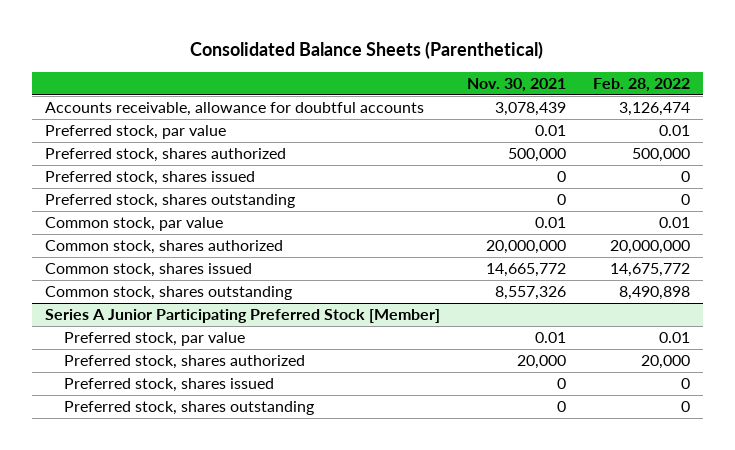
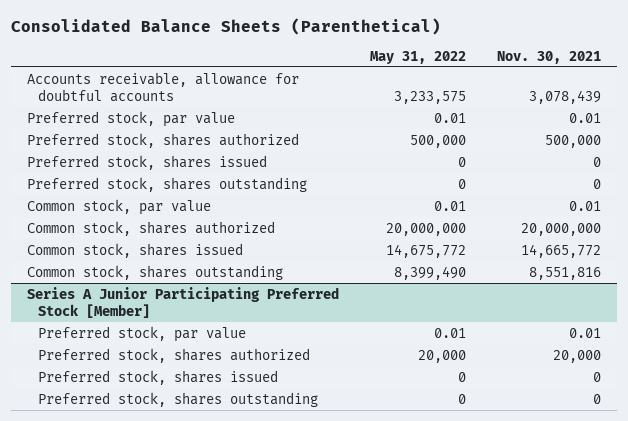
[592,77,690,92] Feb. 28, 2022 -> none
none -> [369,50,466,64] May 31, 2022
[494,286,566,301] 8,557,326 -> [529,266,602,280] 8,551,816

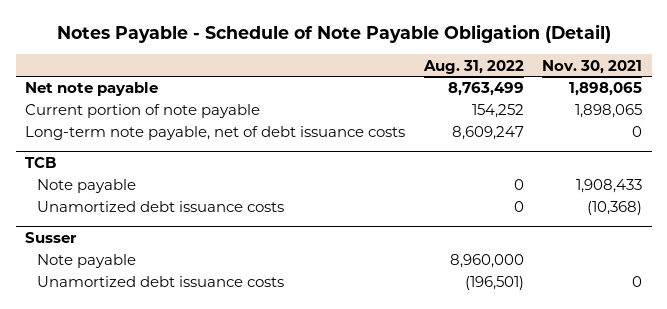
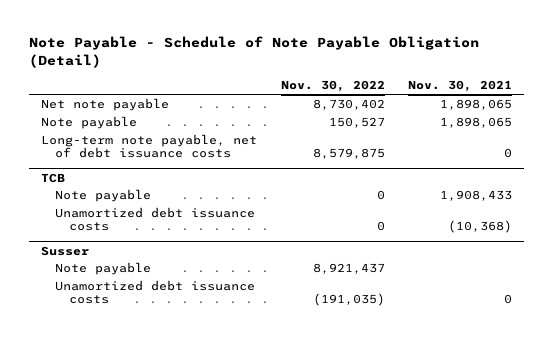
[56,24,611,44] Notes Payable - Schedule of Note Payable Obligation (Detail) -> [29,36,480,68] Note Payable - Schedule of Note Payable Obligation (Detail)
[422,59,524,74] Aug. 31, 2022 -> none
none -> [280,80,385,93] Nov. 30, 2022
[25,104,261,119] Current portion of note payable -> [40,115,137,129] Note payable

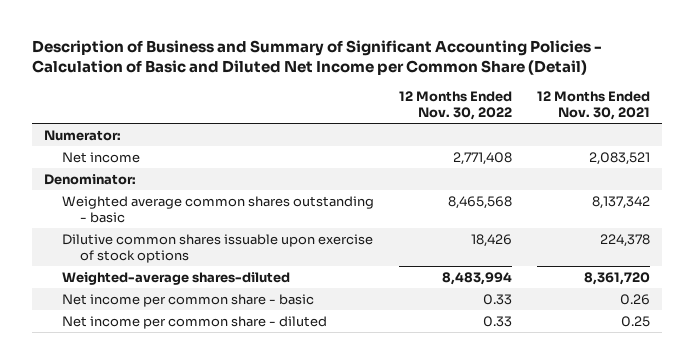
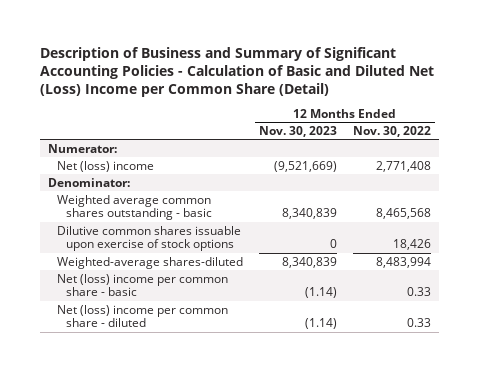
[31,39,602,76] Description of Business and Summary of Significant Accounting Policies - Calculation of Basic and Diluted Net Income per Common Share (Detail) -> [39,46,434,98] Description of Business and Summary of Significant Accounting Policies - Calculation of Basic and Diluted Net (Loss) Income per Common Share (Detail)
[536,91,650,120] 12 Months Ended Nov. 30, 2021 -> none
none -> [259,126,338,138] Nov. 30, 2023
[62,151,141,163] Net income -> [57,160,155,172] Net (loss) income
[62,293,315,307] Net income per common share - basic -> [57,273,229,297] Net (loss) income per common share - basic
[62,315,328,329] Net income per common share - diluted -> [57,304,229,328] Net (loss) income per common share - diluted

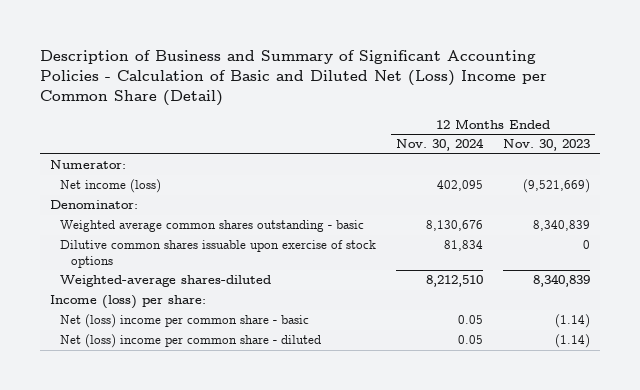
[353,126,432,138] Nov. 30, 2022 -> none
none -> [396,138,485,152] Nov. 30, 2024
[57,160,155,172] Net (loss) income -> [60,179,162,194] Net income (loss)
none -> [50,295,207,310] Income (loss) per share:

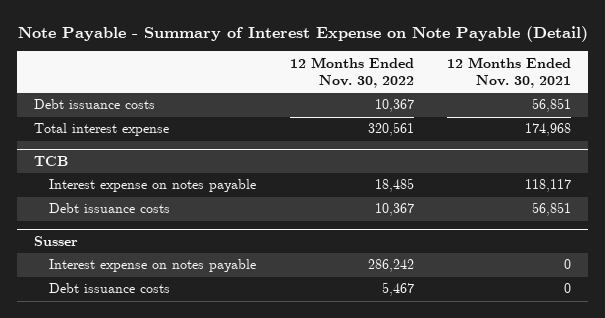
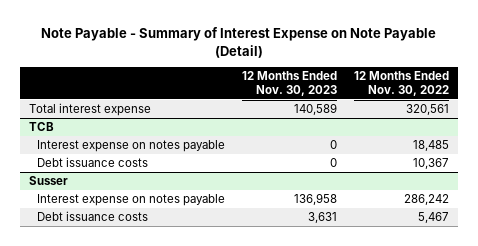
[447,56,572,88] 12 Months Ended Nov. 30, 2021 -> none
none -> [242,71,338,97] 12 Months Ended Nov. 30, 2023
[33,99,155,110] Debt issuance costs -> none

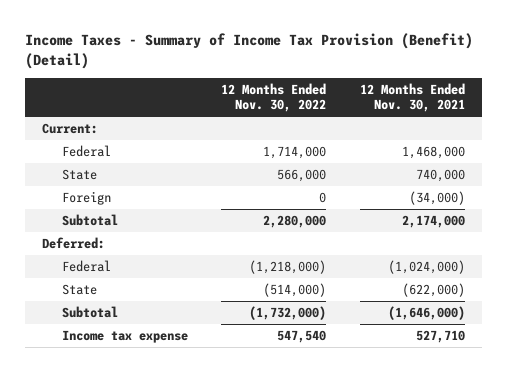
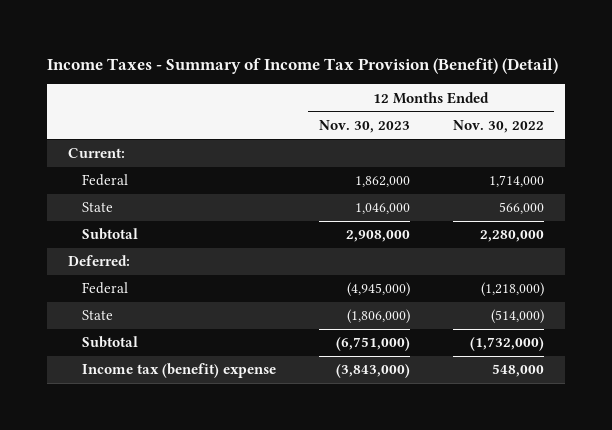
[359,82,465,113] 12 Months Ended Nov. 30, 2021 -> none
none -> [319,119,411,133] Nov. 30, 2023
[61,190,111,205] Foreign -> none
[61,329,188,343] Income tax expense -> [82,363,277,379] Income tax (benefit) expense
[277,329,327,343] 547,540 -> [491,364,544,378] 548,000

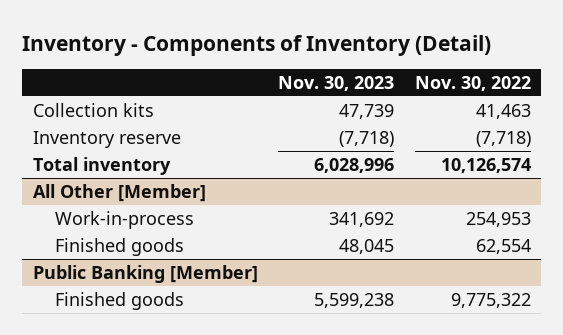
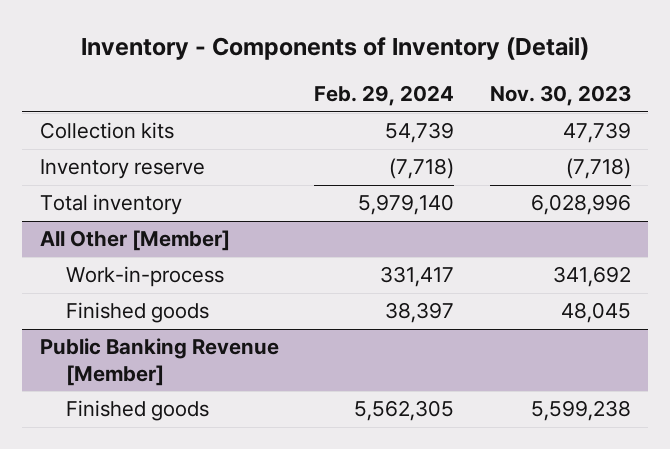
[414,75,531,91] Nov. 30, 2022 -> none
none -> [314,85,455,107] Feb. 29, 2024
[32,265,258,284] Public Banking [Member] -> [39,338,279,386] Public Banking Revenue [Member]

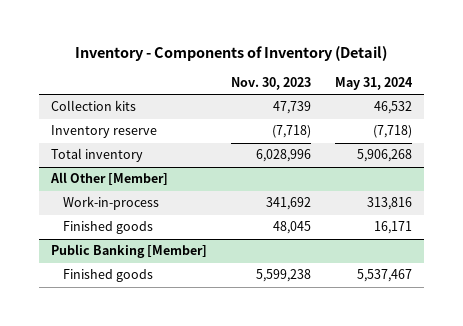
[314,85,455,107] Feb. 29, 2024 -> none
none -> [335,77,414,91] May 31, 2024
[39,338,279,386] Public Banking Revenue [Member] -> [50,244,207,259] Public Banking [Member]

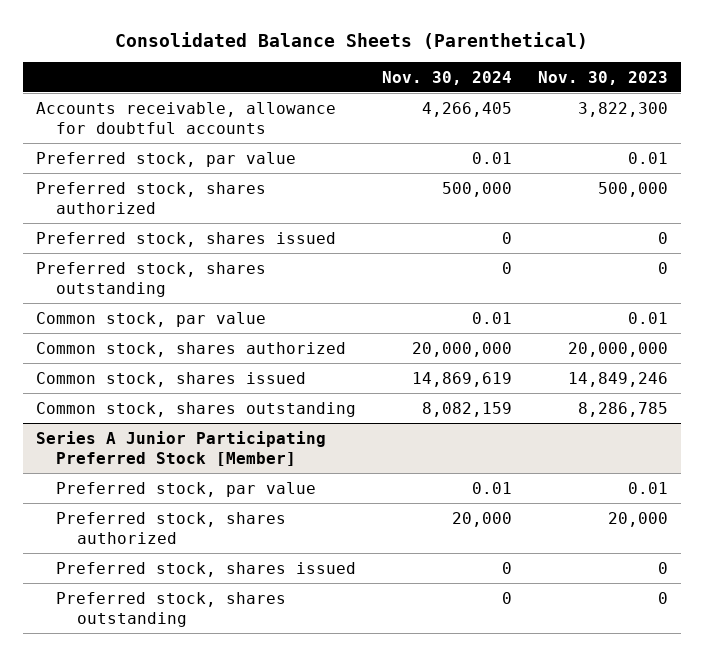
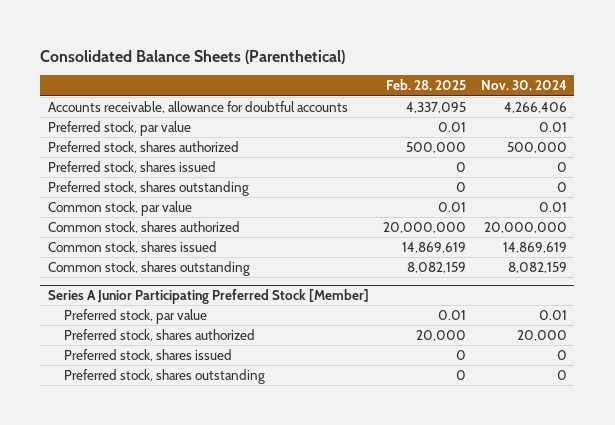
[537,70,668,85] Nov. 30, 2023 -> none
none -> [386,79,467,92] Feb. 28, 2025
[422,101,513,117] 4,266,405 -> [503,101,567,113] 4,266,406

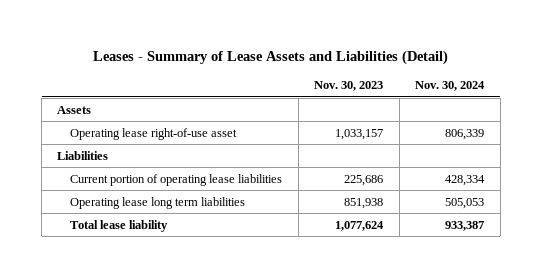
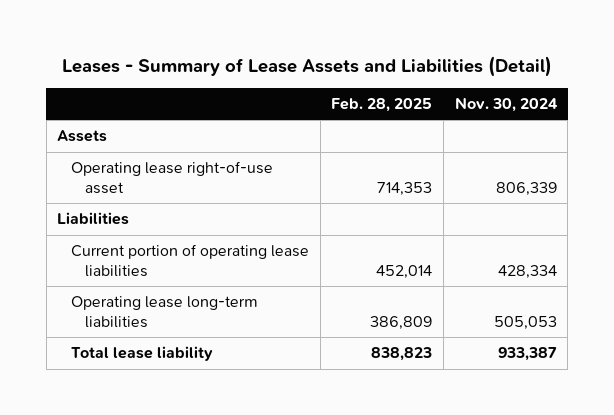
[314,81,384,92] Nov. 30, 2023 -> none
none -> [331,97,433,112] Feb. 28, 2025
[70,196,246,209] Operating lease long term liabilities -> [71,296,259,328] Operating lease long-term liabilities

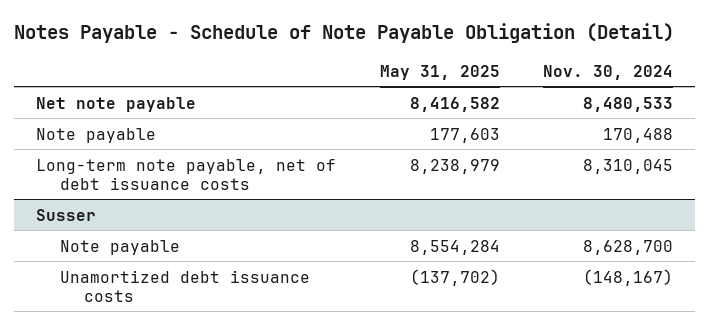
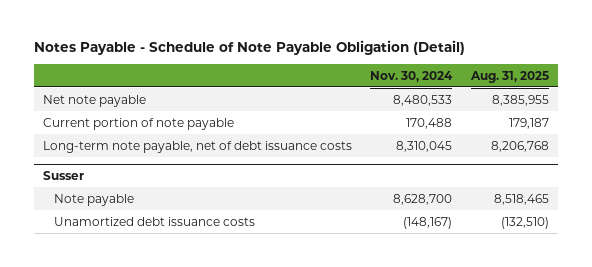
[379,64,500,80] May 31, 2025 -> none
none -> [469,70,549,83] Aug. 31, 2025
[35,127,156,143] Note payable -> [43,117,235,130] Current portion of note payable

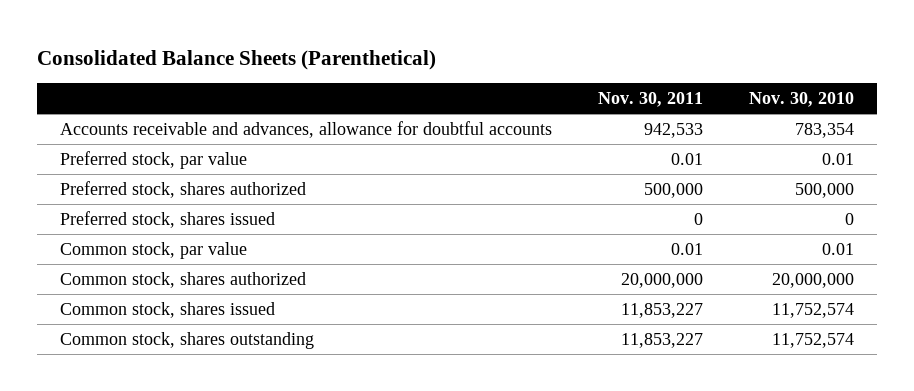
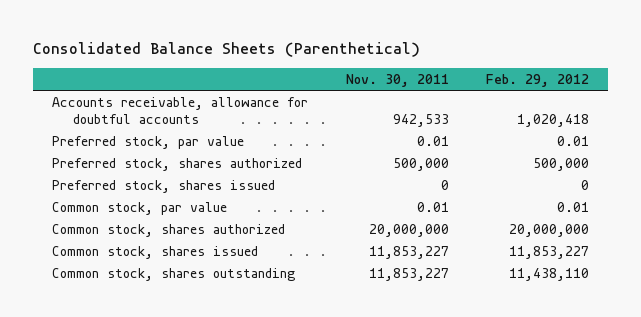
[749,92,855,108] Nov. 30, 2010 -> none
none -> [486,73,590,87] Feb. 29, 2012
[59,121,552,139] Accounts receivable and advances, allowance for doubtful accounts -> [51,96,308,124] Accounts receivable, allowance for doubtful accounts

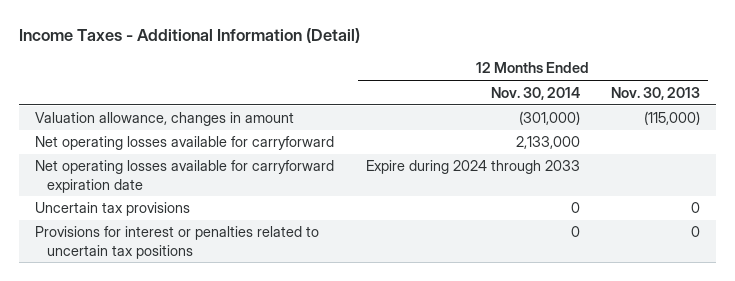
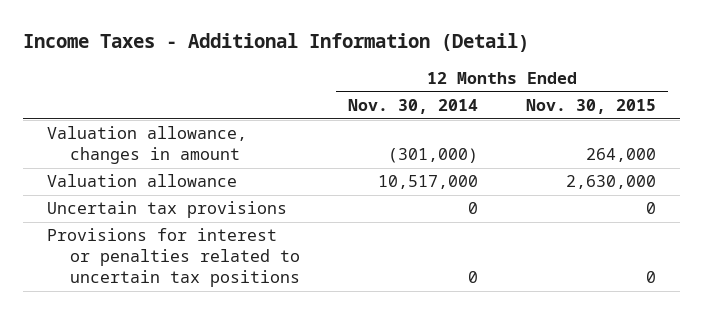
[611,86,701,100] Nov. 30, 2013 -> none
none -> [526,99,657,115] Nov. 30, 2015
[35,136,335,151] Net operating losses available for carryforward -> none
[35,160,335,193] Net operating losses available for carryforward expiration date -> none
none -> [46,174,237,188] Valuation allowance

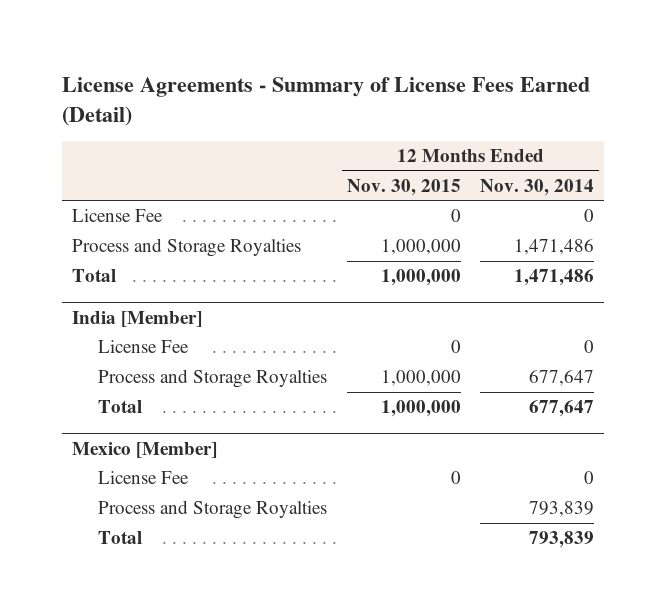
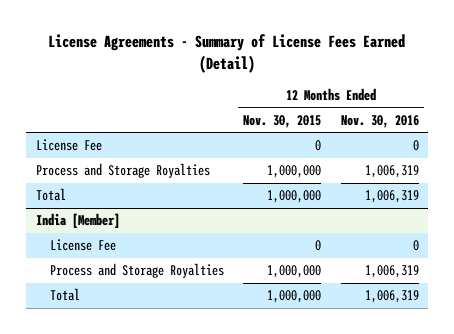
[480,178,595,196] Nov. 30, 2014 -> none
none -> [340,114,419,128] Nov. 30, 2016
[72,441,218,458] Mexico [Member] -> none
[98,471,190,485] License Fee -> none
[98,500,328,520] Process and Storage Royalties -> none
[98,531,143,545] Total -> none

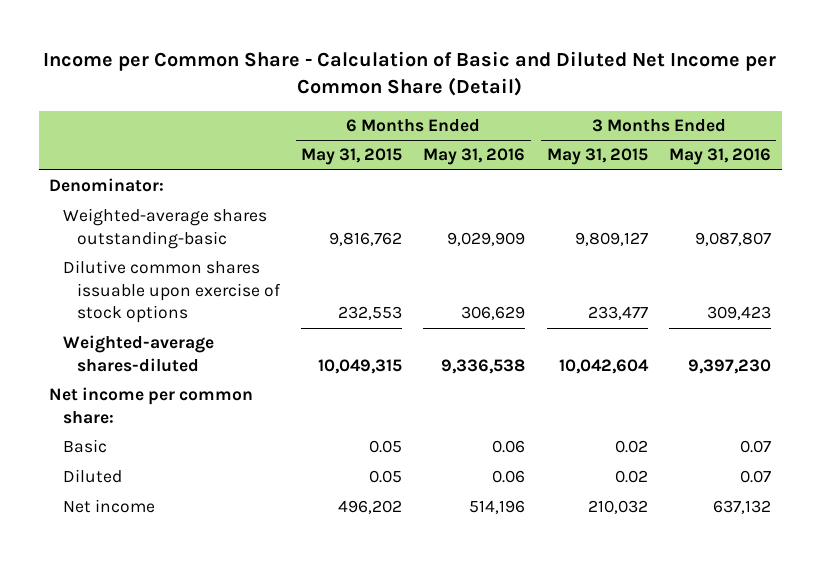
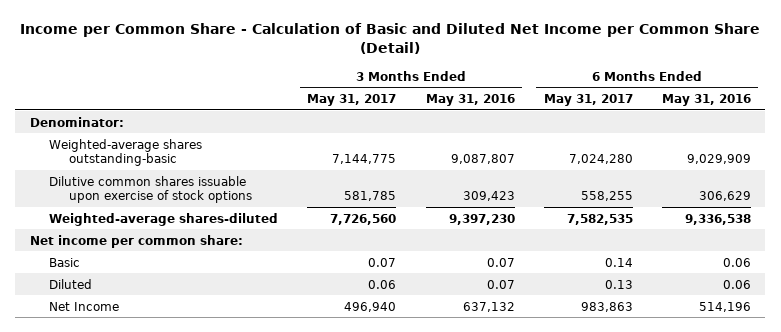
[300,148,402,166] May 31, 2015 -> none
[546,148,648,166] May 31, 2015 -> none
none -> [307,94,397,107] May 31, 2017
none -> [543,94,633,107] May 31, 2017
[62,499,155,514] Net income -> [49,301,120,311] Net Income

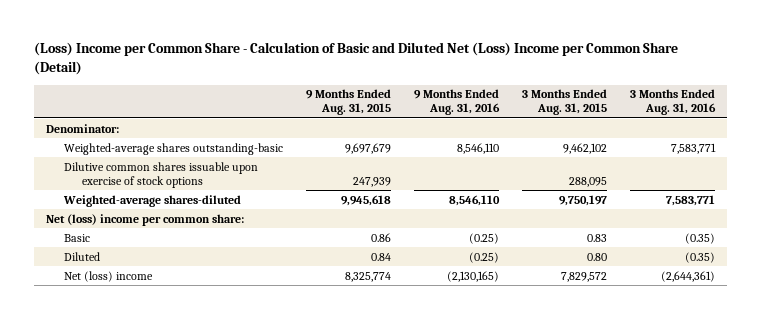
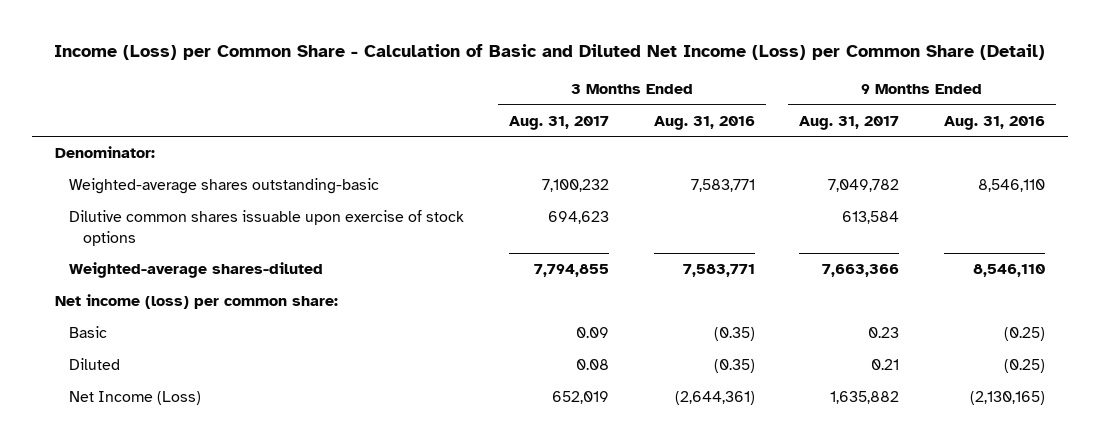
[34,42,679,76] (Loss) Income per Common Share - Calculation of Basic and Diluted Net (Loss) Income per Common Share (Detail) -> [54,43,1046,60] Income (Loss) per Common Share - Calculation of Basic and Diluted Net Income (Loss) per Common Share (Detail)
[305,89,391,116] 9 Months Ended Aug. 31, 2015 -> none
[522,89,608,116] 3 Months Ended Aug. 31, 2015 -> none
none -> [508,115,609,130] Aug. 31, 2017
none -> [799,115,900,130] Aug. 31, 2017
[45,213,244,226] Net (loss) income per common share: -> [54,294,338,310] Net income (loss) per common share:
[63,270,153,282] Net (loss) income -> [68,391,201,406] Net Income (Loss)

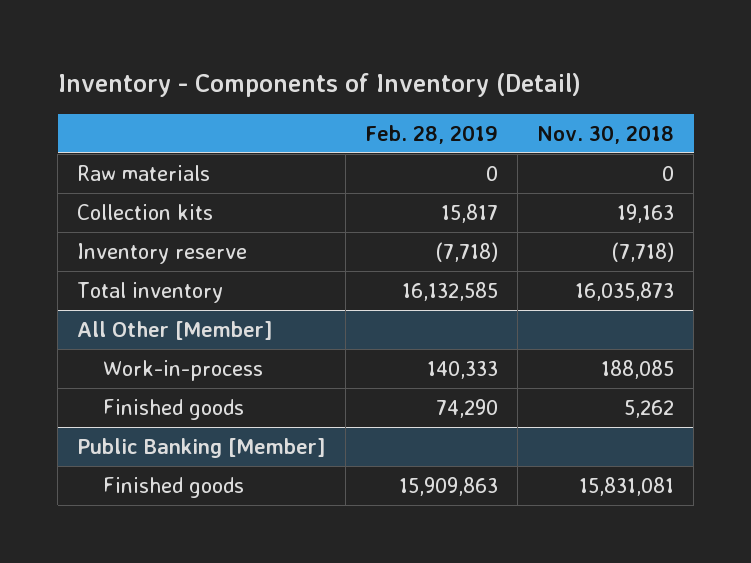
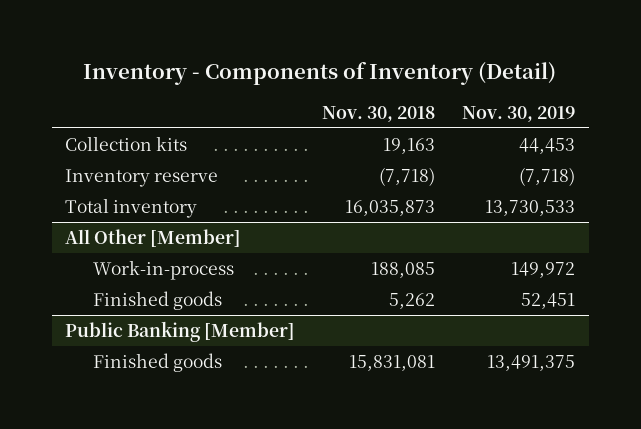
[365,124,499,144] Feb. 28, 2019 -> none
none -> [462,105,576,122] Nov. 30, 2019
[77,165,211,182] Raw materials -> none

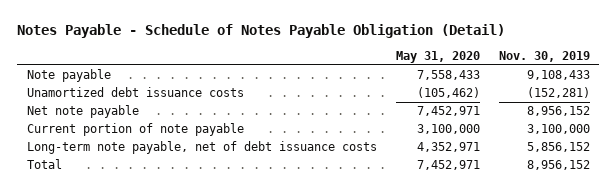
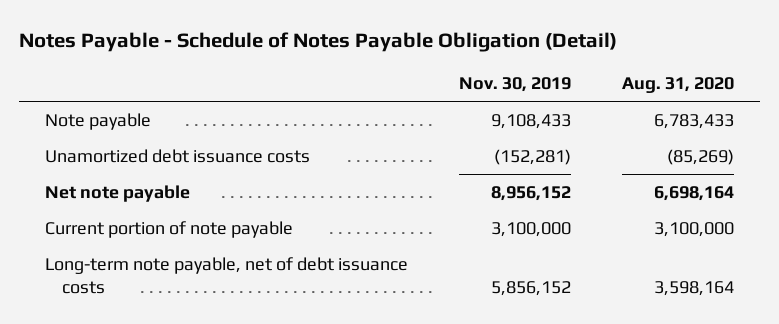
[395,50,480,63] May 31, 2020 -> none
none -> [622,76,735,93] Aug. 31, 2020
[26,159,62,170] Total -> none

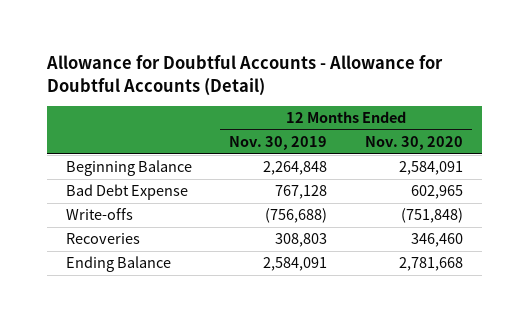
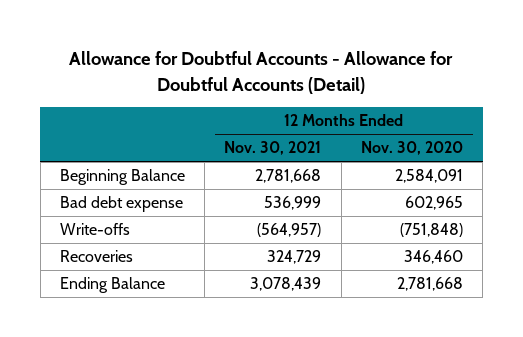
[229,136,328,151] Nov. 30, 2019 -> none
none -> [224,141,322,156] Nov. 30, 2021
[65,184,188,201] Bad Debt Expense -> [59,196,183,213] Bad debt expense

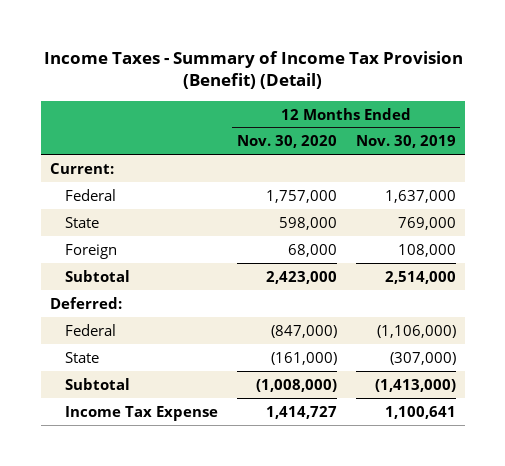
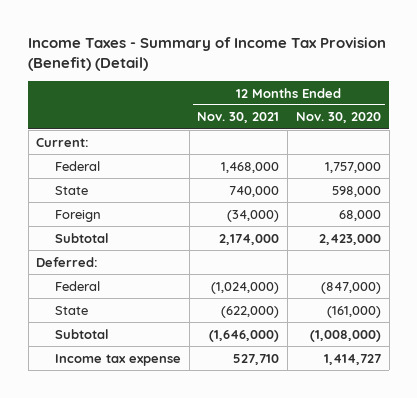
[355,135,456,149] Nov. 30, 2019 -> none
none -> [197,112,280,124] Nov. 30, 2021
[65,405,219,421] Income Tax Expense -> [54,353,181,366] Income tax expense

